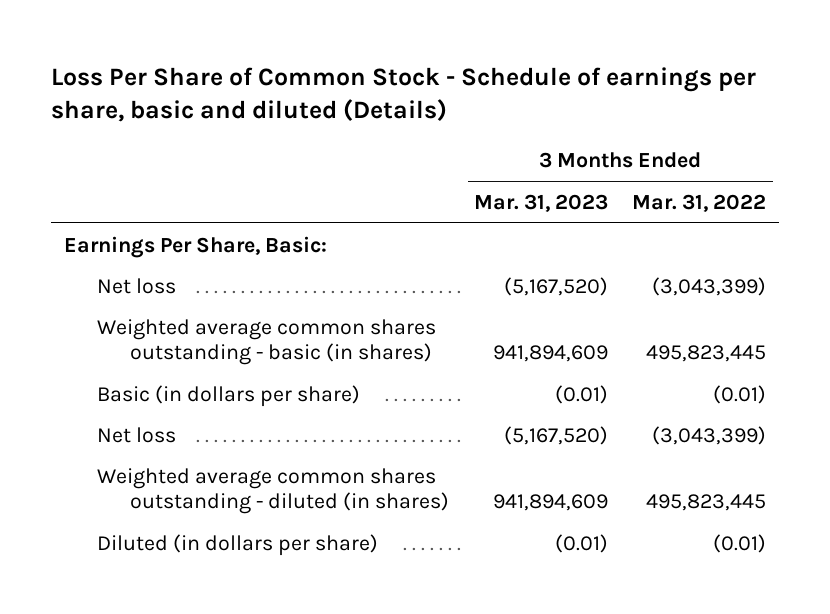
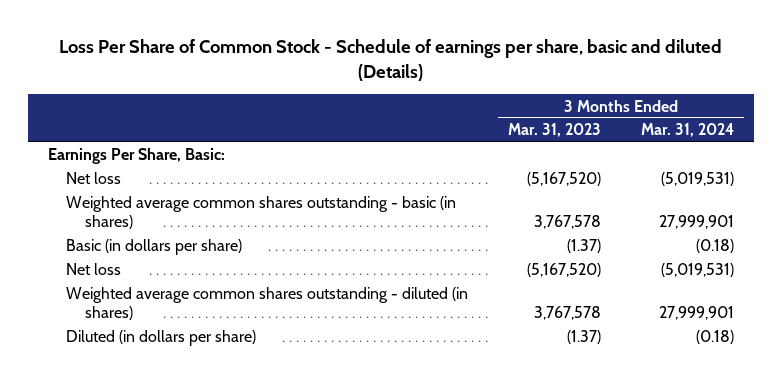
[632,193,767,212] Mar. 31, 2022 -> none
none -> [641,123,735,138] Mar. 31, 2024
[492,345,608,363] 941,894,609 -> [534,215,602,230] 3,767,578
[554,384,608,404] (0.01) -> [567,239,602,254] (1.37)
[492,494,608,512] 941,894,609 -> [534,306,602,321] 3,767,578
[554,533,608,553] (0.01) -> [567,330,602,345] (1.37)

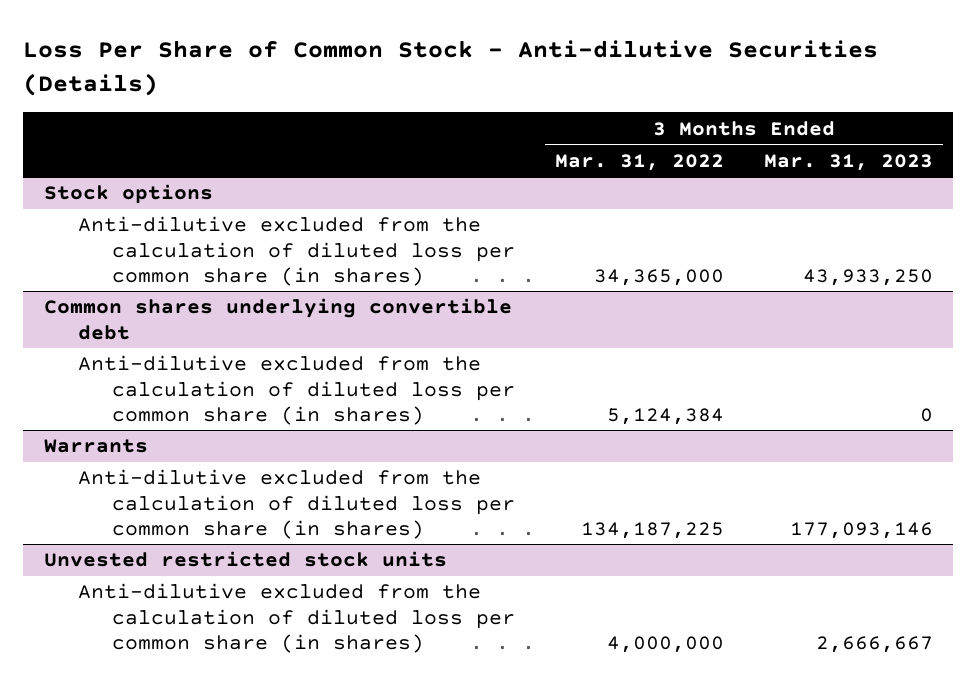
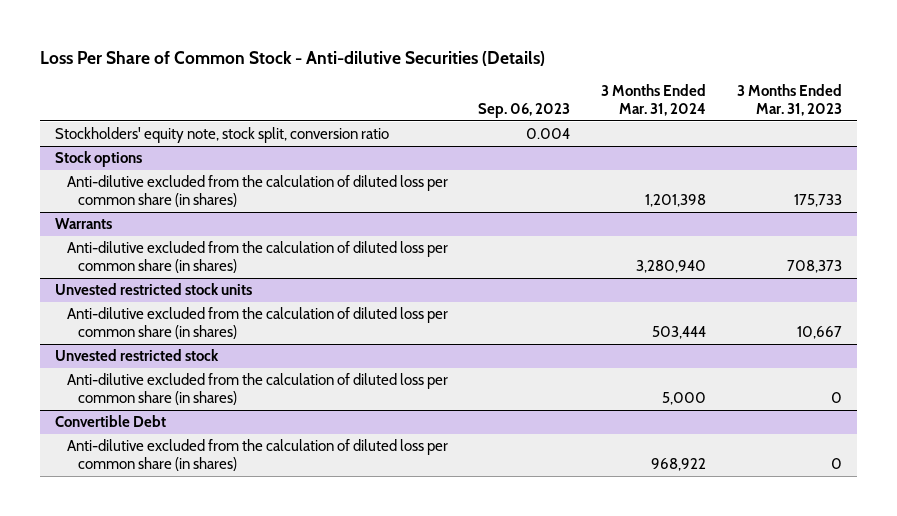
[554,153,724,171] Mar. 31, 2022 -> none
none -> [478,102,571,118] Sep. 06, 2023
none -> [600,84,706,116] 3 Months Ended Mar. 31, 2024
none -> [55,127,390,144] Stockholders' equity note, stock split, conversion ratio
[43,298,512,340] Common shares underlying convertible debt -> none
[77,355,515,425] Anti-dilutive excluded from the calculation of diluted loss per common share (in shares) -> none
[803,268,934,286] 43,933,250 -> [793,194,842,208] 175,733
[790,521,934,539] 177,093,146 -> [786,260,842,274] 708,373
[816,635,934,653] 2,666,667 -> [796,326,842,340] 10,667
none -> [55,349,220,362] Unvested restricted stock
none -> [66,373,448,406] Anti-dilutive excluded from the calculation of diluted loss per common share (in shares)
none -> [55,415,167,428] Convertible Debt
none -> [66,439,448,472] Anti-dilutive excluded from the calculation of diluted loss per common share (in shares)

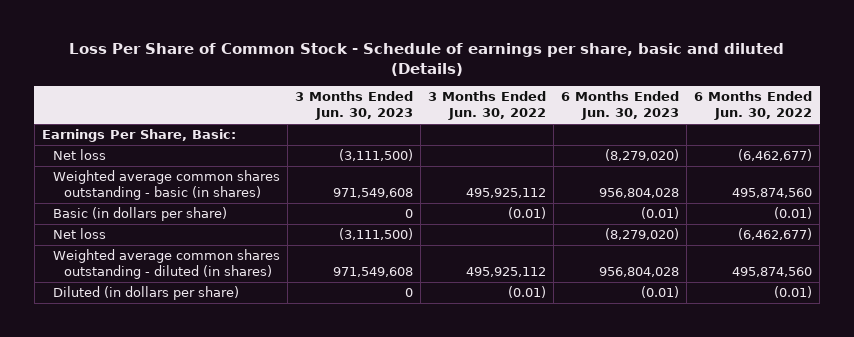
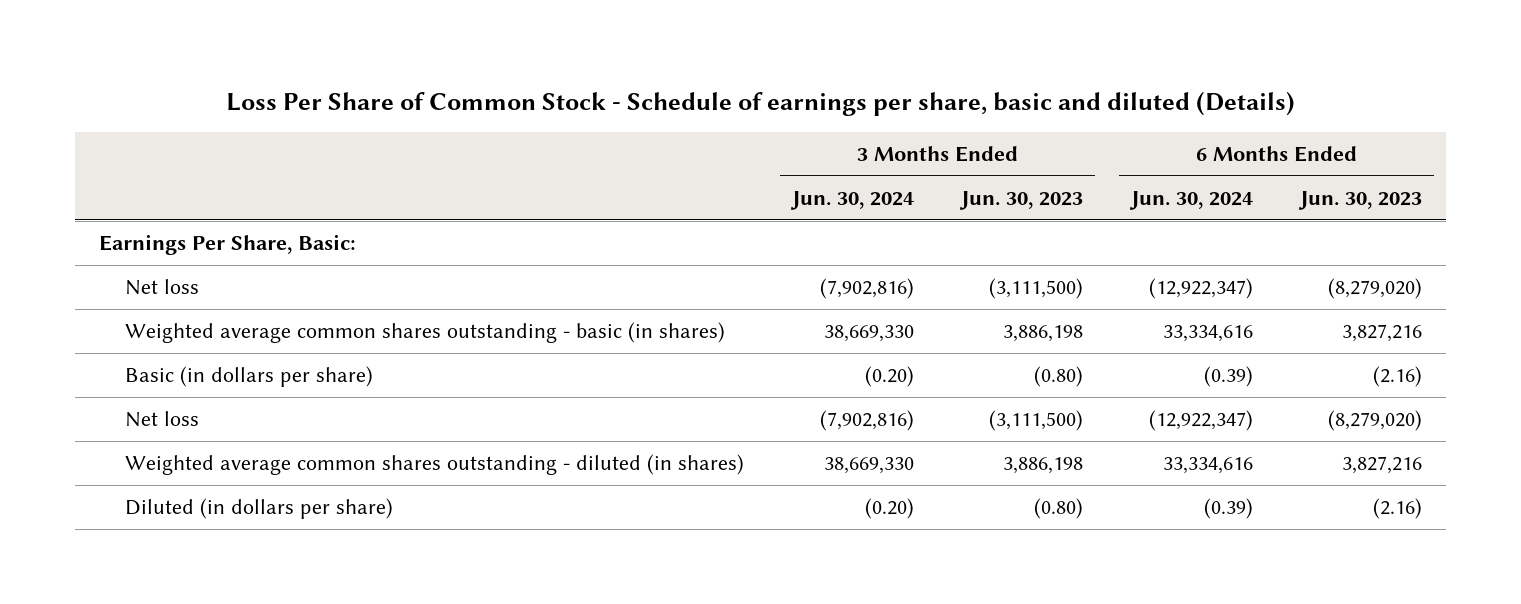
[427,91,546,121] 3 Months Ended Jun. 30, 2022 -> none
[694,91,813,121] 6 Months Ended Jun. 30, 2022 -> none
none -> [789,191,914,211] Jun. 30, 2024
none -> [1128,191,1253,211] Jun. 30, 2024
[332,188,413,199] 971,549,608 -> [1003,325,1084,343] 3,886,198
[598,188,679,199] 956,804,028 -> [1342,324,1423,343] 3,827,216
[404,209,413,219] 0 -> [1034,366,1084,388] (0.80)
[640,207,679,220] (0.01) -> [1373,366,1423,388] (2.16)
[332,267,413,278] 971,549,608 -> [1003,457,1084,475] 3,886,198
[598,267,679,278] 956,804,028 -> [1342,456,1423,475] 3,827,216
[404,288,413,298] 0 -> [1034,498,1084,520] (0.80)
[640,286,679,299] (0.01) -> [1373,498,1423,520] (2.16)

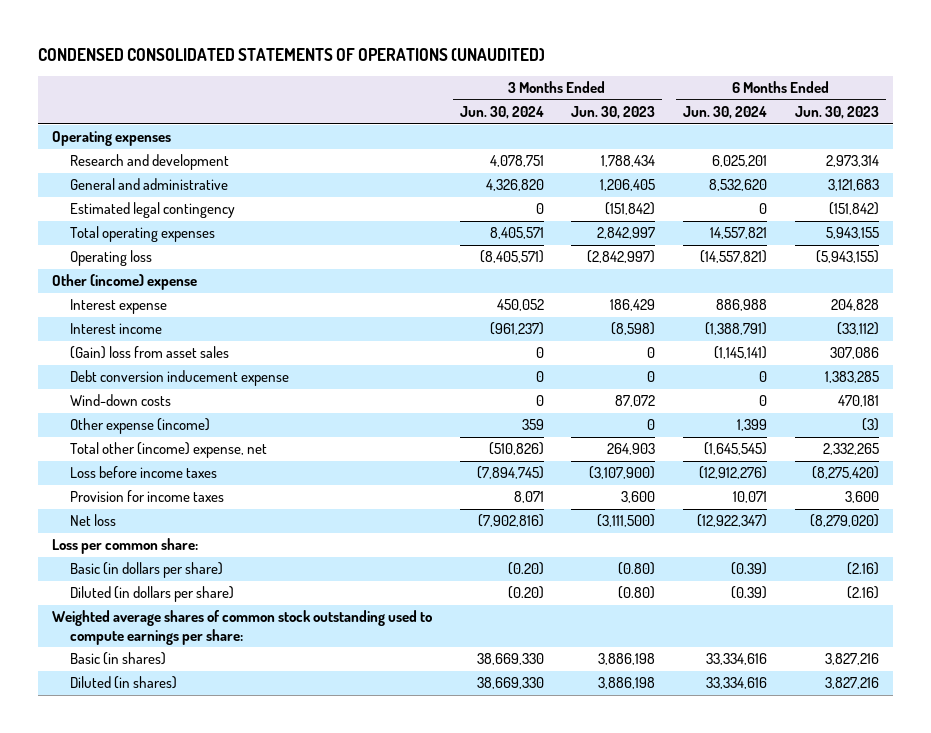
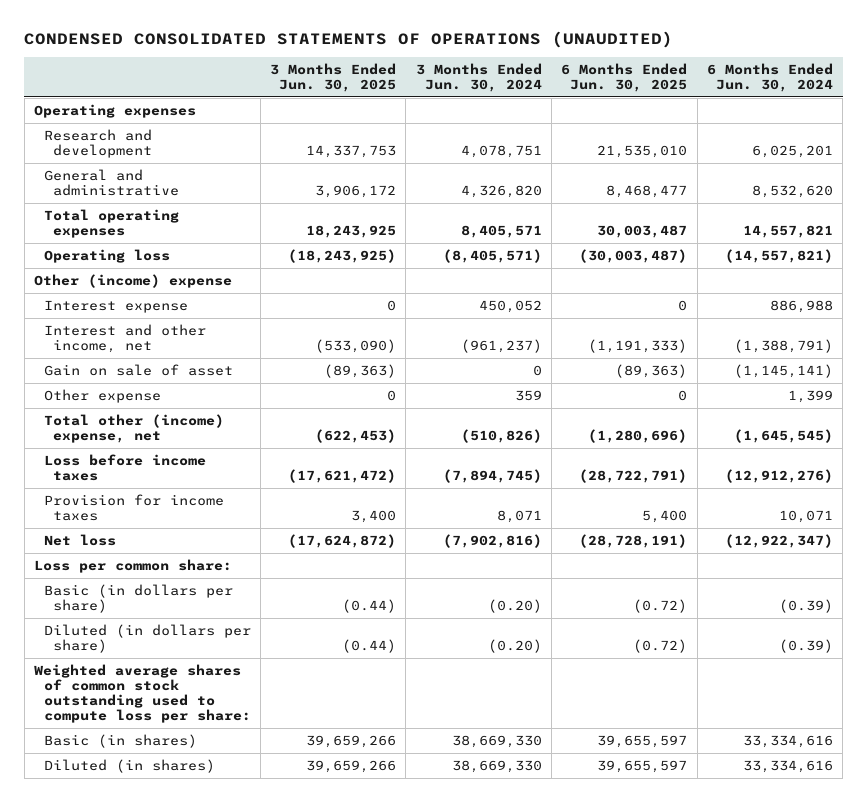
[571,106,656,120] Jun. 30, 2023 -> none
[795,106,880,120] Jun. 30, 2023 -> none
none -> [270,63,397,93] 3 Months Ended Jun. 30, 2025
none -> [561,63,688,93] 6 Months Ended Jun. 30, 2025
[69,202,235,219] Estimated legal contingency -> none
[69,370,289,387] Debt conversion inducement expense -> none
[69,394,171,407] Wind-down costs -> none
[69,323,162,335] Interest income -> [43,323,206,354] Interest and other income, net
[69,346,229,360] (Gain) loss from asset sales -> [43,363,233,376] Gain on sale of asset
[69,418,210,435] Other expense (income) -> [43,388,161,403] Other expense
[51,610,432,645] Weighted average shares of common stock outstanding used to compute earnings per share: -> [33,663,251,724] Weighted average shares of common stock outstanding used to compute loss per share:

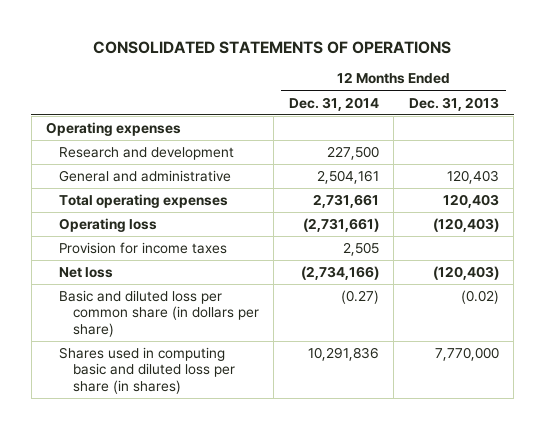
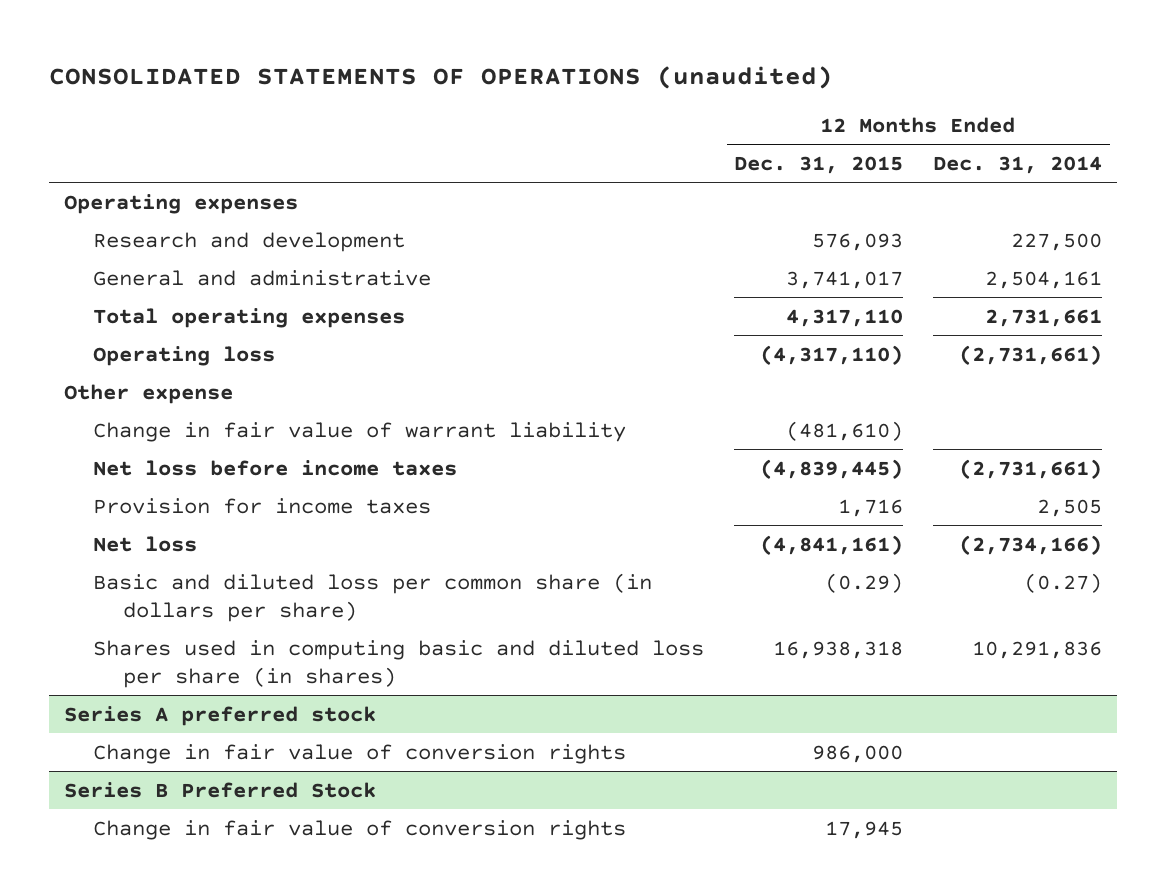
[93,40,452,54] CONSOLIDATED STATEMENTS OF OPERATIONS -> [48,66,833,90] CONSOLIDATED STATEMENTS OF OPERATIONS (unaudited)
[408,96,499,111] Dec. 31, 2013 -> none
none -> [734,156,904,175] Dec. 31, 2015
none -> [63,383,233,404] Other expense
none -> [93,421,627,442] Change in fair value of warrant liability
none -> [93,459,458,476] Net loss before income taxes
none -> [63,705,376,726] Series A preferred stock
none -> [93,743,627,764] Change in fair value of conversion rights
none -> [63,781,376,798] Series B Preferred Stock
none -> [93,819,627,840] Change in fair value of conversion rights

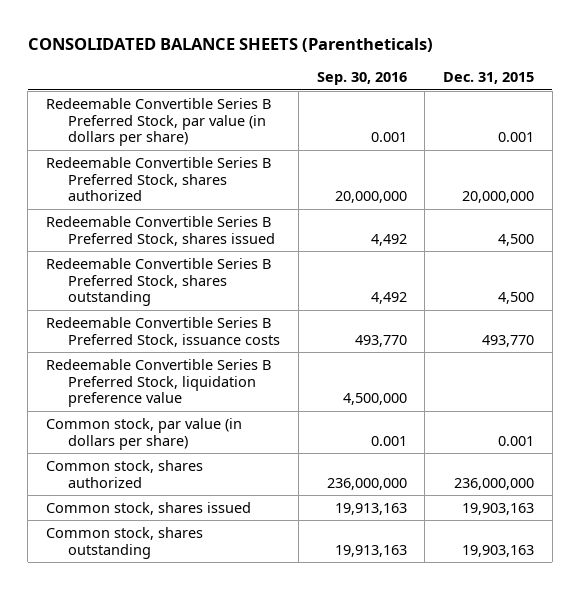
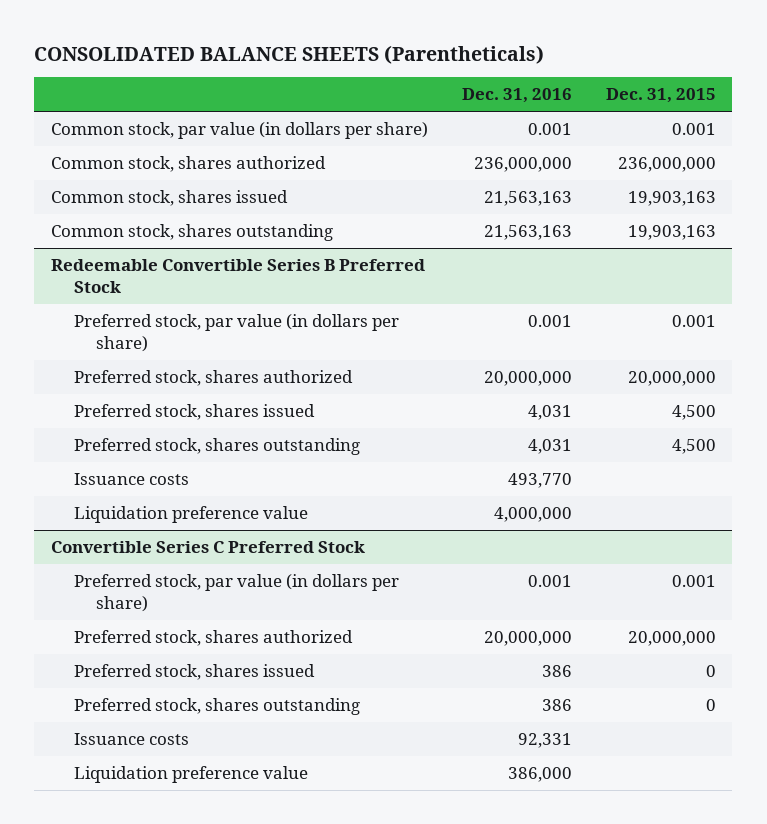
[316,72,407,86] Sep. 30, 2016 -> none
none -> [461,88,572,104] Dec. 31, 2016
[45,97,271,147] Redeemable Convertible Series B Preferred Stock, par value (in dollars per share) -> none
[45,156,271,202] Redeemable Convertible Series B Preferred Stock, shares authorized -> none
[45,215,276,246] Redeemable Convertible Series B Preferred Stock, shares issued -> none
[45,257,271,307] Redeemable Convertible Series B Preferred Stock, shares outstanding -> none
[45,316,281,347] Redeemable Convertible Series B Preferred Stock, issuance costs -> none
[45,358,271,408] Redeemable Convertible Series B Preferred Stock, liquidation preference value -> none
none -> [51,259,426,293] Redeemable Convertible Series B Preferred Stock
none -> [73,314,399,352] Preferred stock, par value (in dollars per share)
none -> [73,370,353,387] Preferred stock, shares authorized
none -> [73,404,315,421] Preferred stock, shares issued
none -> [73,438,360,456] Preferred stock, shares outstanding
none -> [73,473,189,486] Issuance costs
none -> [73,506,308,524] Liquidation preference value
none -> [51,541,366,554] Convertible Series C Preferred Stock
none -> [73,574,399,612] Preferred stock, par value (in dollars per share)
none -> [73,630,353,647] Preferred stock, shares authorized
none -> [73,664,315,681] Preferred stock, shares issued
none -> [73,698,360,716] Preferred stock, shares outstanding
none -> [73,733,189,746] Issuance costs
none -> [73,766,308,784] Liquidation preference value

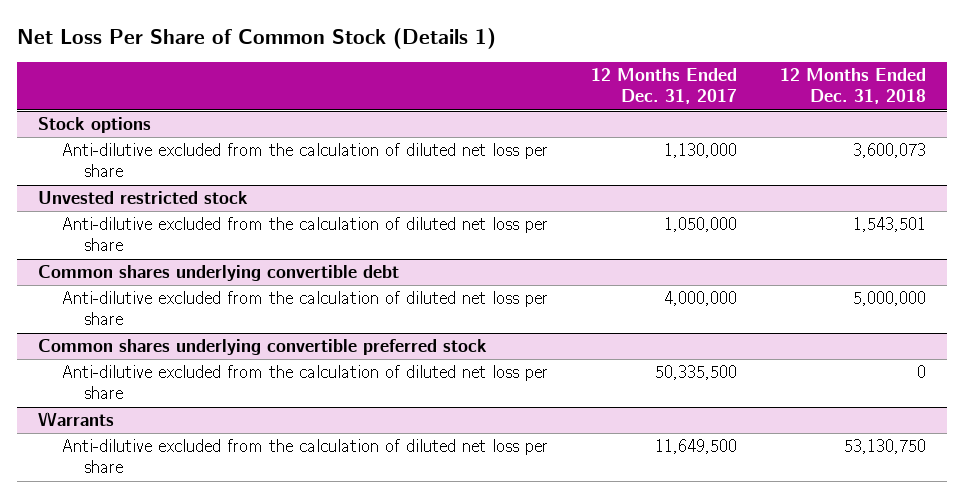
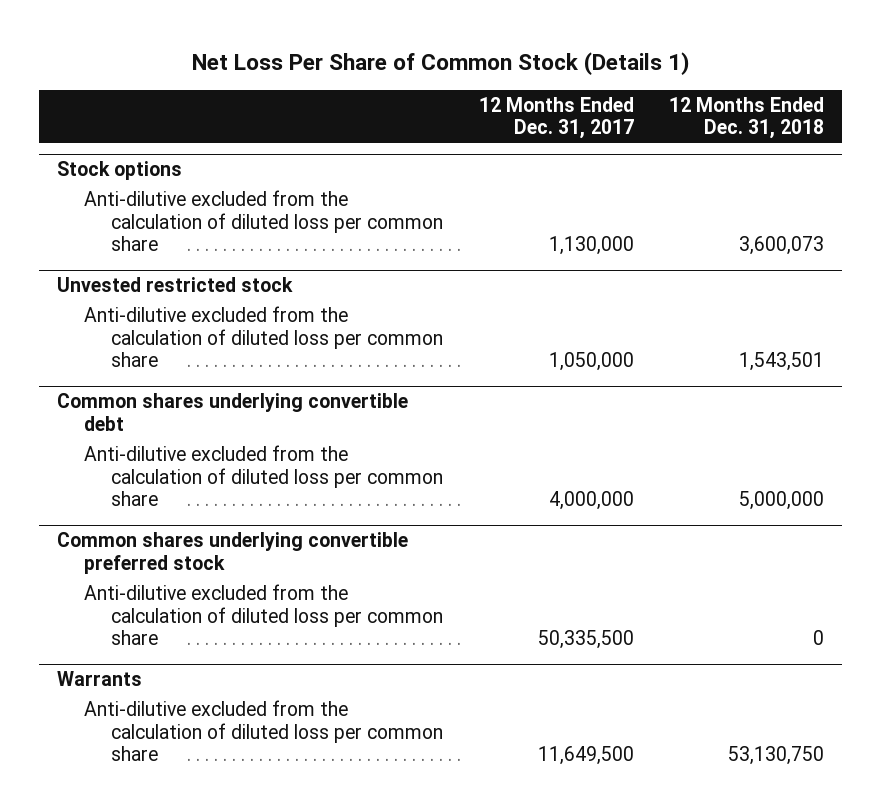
[61,143,549,178] Anti-dilutive excluded from the calculation of diluted net loss per share -> [84,189,443,252] Anti-dilutive excluded from the calculation of diluted loss per common share
[61,217,549,252] Anti-dilutive excluded from the calculation of diluted net loss per share -> [84,305,443,368] Anti-dilutive excluded from the calculation of diluted loss per common share
[61,291,549,326] Anti-dilutive excluded from the calculation of diluted net loss per share -> [84,444,443,507] Anti-dilutive excluded from the calculation of diluted loss per common share
[61,365,549,400] Anti-dilutive excluded from the calculation of diluted net loss per share -> [84,583,443,646] Anti-dilutive excluded from the calculation of diluted loss per common share
[61,439,549,474] Anti-dilutive excluded from the calculation of diluted net loss per share -> [84,699,443,762] Anti-dilutive excluded from the calculation of diluted loss per common share

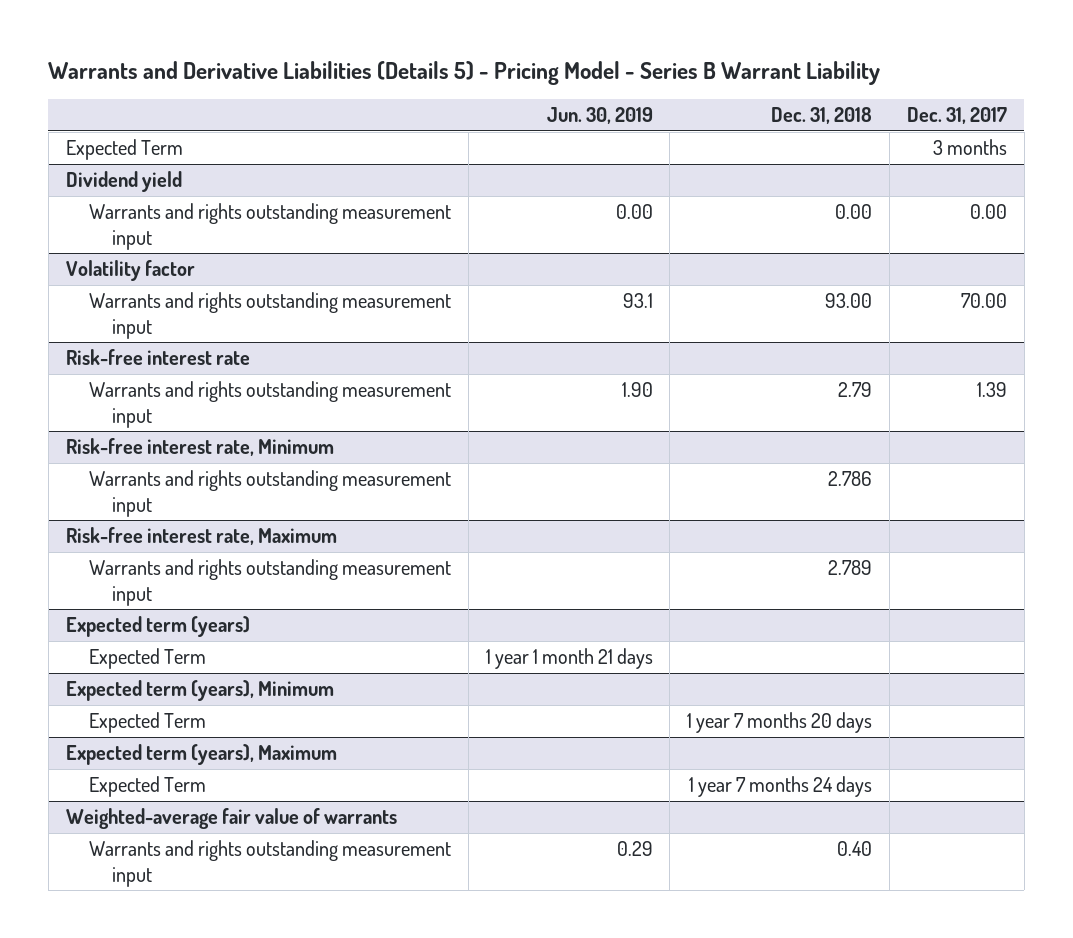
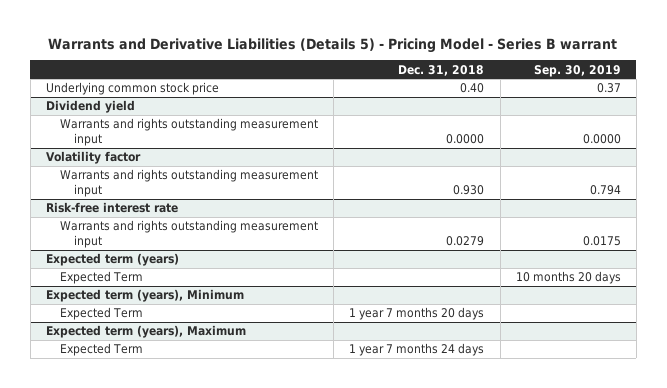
[48,61,881,86] Warrants and Derivative Liabilities (Details 5) - Pricing Model - Series B Warrant Liability -> [48,37,618,53] Warrants and Derivative Liabilities (Details 5) - Pricing Model - Series B warrant
[546,107,653,125] Jun. 30, 2019 -> none
[906,107,1007,125] Dec. 31, 2017 -> none
none -> [533,64,621,77] Sep. 30, 2019
[65,139,183,161] Expected Term -> none
none -> [46,82,220,96] Underlying common stock price
[835,204,873,220] 0.00 -> [446,134,485,145] 0.0000
[825,293,873,309] 93.00 -> [453,185,485,196] 0.930
[65,438,334,457] Risk-free interest rate, Minimum -> none
[88,470,451,517] Warrants and rights outstanding measurement input -> none
[65,527,337,546] Risk-free interest rate, Maximum -> none
[88,559,451,606] Warrants and rights outstanding measurement input -> none
[838,382,873,398] 2.79 -> [446,236,485,247] 0.0279
[65,808,397,830] Weighted-average fair value of warrants -> none
[88,840,451,887] Warrants and rights outstanding measurement input -> none

